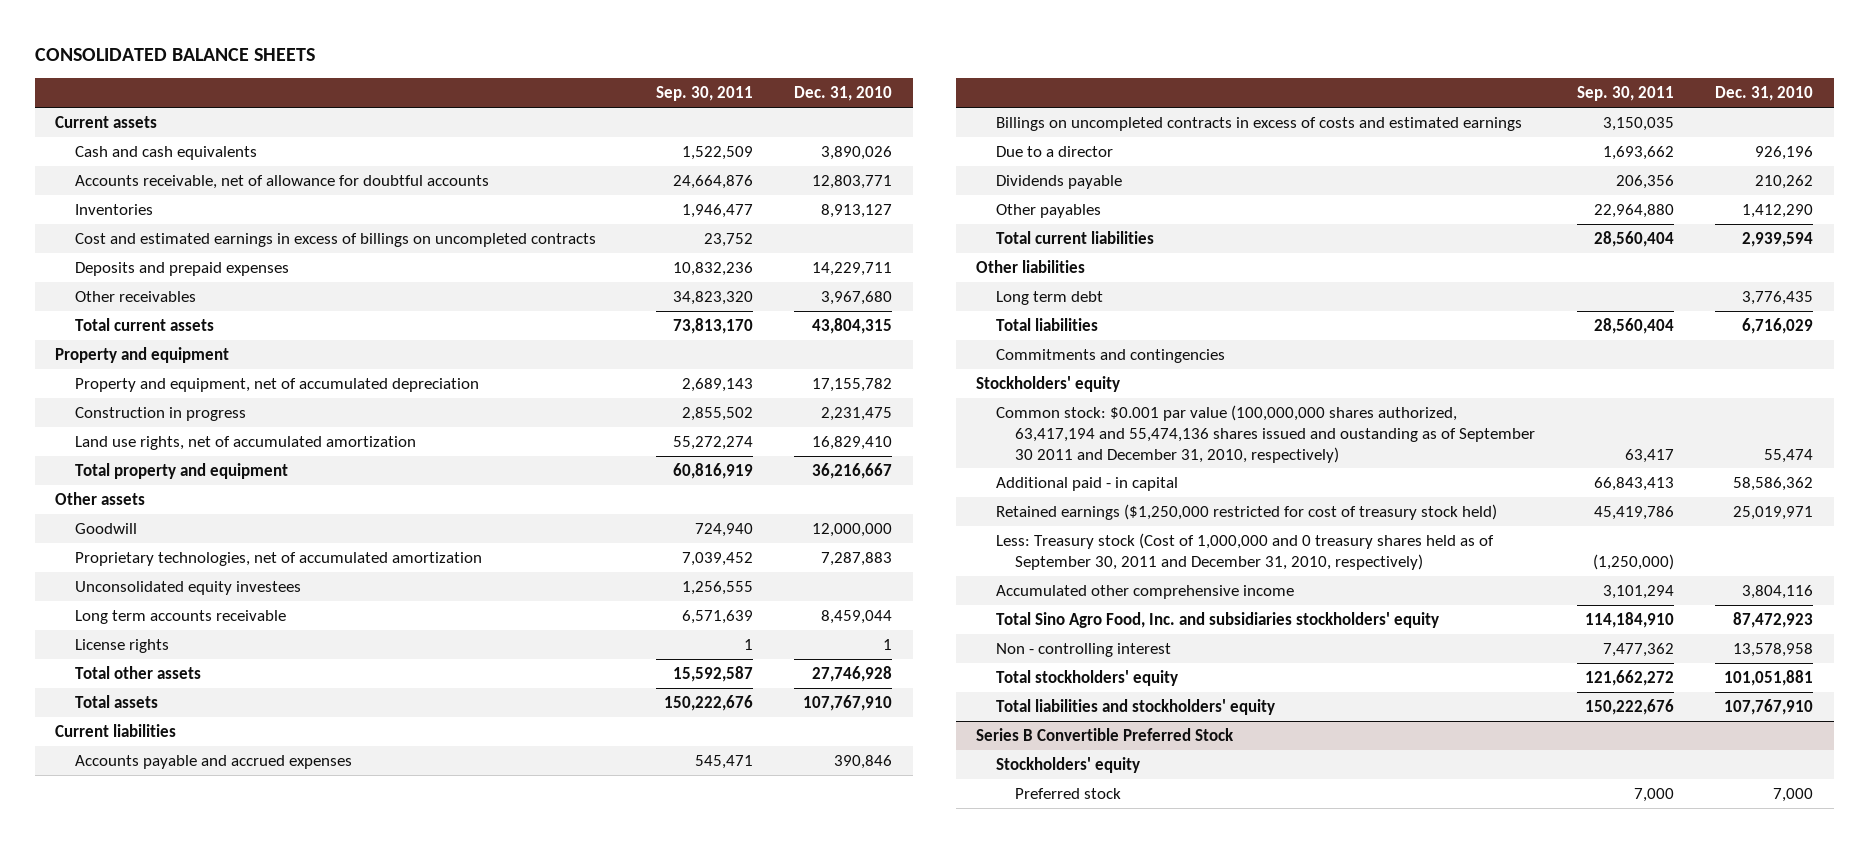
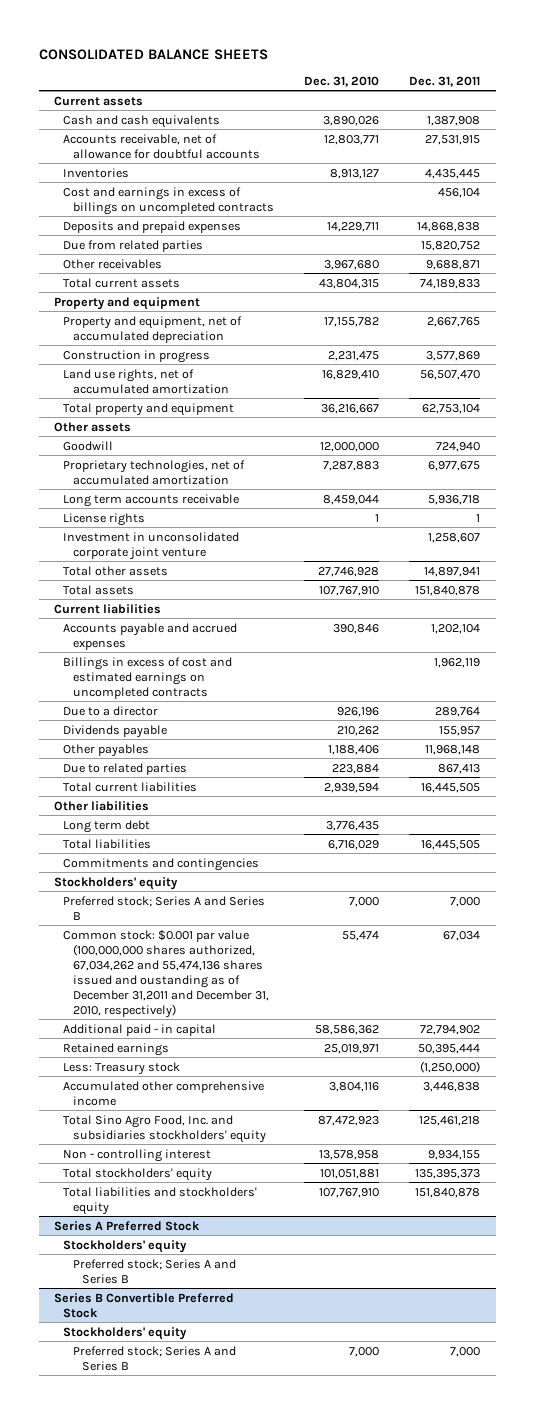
[655,86,753,102] Sep. 30, 2011 -> none
none -> [409,75,481,87] Dec. 31, 2011
[74,232,596,247] Cost and estimated earnings in excess of billings on uncompleted contracts -> [63,186,274,215] Cost and earnings in excess of billings on uncompleted contracts
none -> [63,239,204,252] Due from related parties
[74,580,301,595] Unconsolidated equity investees -> none
none -> [63,531,240,560] Investment in unconsolidated corporate joint venture
[995,116,1522,131] Billings on uncompleted contracts in excess of costs and estimated earnings -> [63,656,233,699] Billings in excess of cost and estimated earnings on uncompleted contracts
[1742,203,1814,218] 1,412,290 -> [328,744,380,755] 1,188,406
none -> [63,762,188,775] Due to related parties
none -> [63,895,266,920] Preferred stock; Series A and Series B
[995,404,1536,463] Common stock: $0.001 par value (100,000,000 shares authorized, 63,417,194 and 55,474,136 shares issued and oustanding as of September 30 2011 and December 31, 2010, respectively) -> [63,929,269,1018] Common stock: $0.001 par value (100,000,000 shares authorized, 67,034,262 and 55,474,136 shares issued and oustanding as of December 31,2011 and December 31, 2010, respectively)
[995,503,1497,520] Retained earnings ($1,250,000 restricted for cost of treasury stock held) -> [63,1042,170,1056] Retained earnings
[995,532,1494,570] Less: Treasury stock (Cost of 1,000,000 and 0 treasury shares held as of September 30, 2011 and December 31, 2010, respectively) -> [63,1061,181,1075] Less: Treasury stock
none -> [53,1220,200,1231] Series A Preferred Stock
none -> [63,1239,188,1253] Stockholders' equity
none -> [72,1258,236,1284] Preferred stock; Series A and Series B
[1015,787,1122,799] Preferred stock -> [72,1345,236,1371] Preferred stock; Series A and Series B

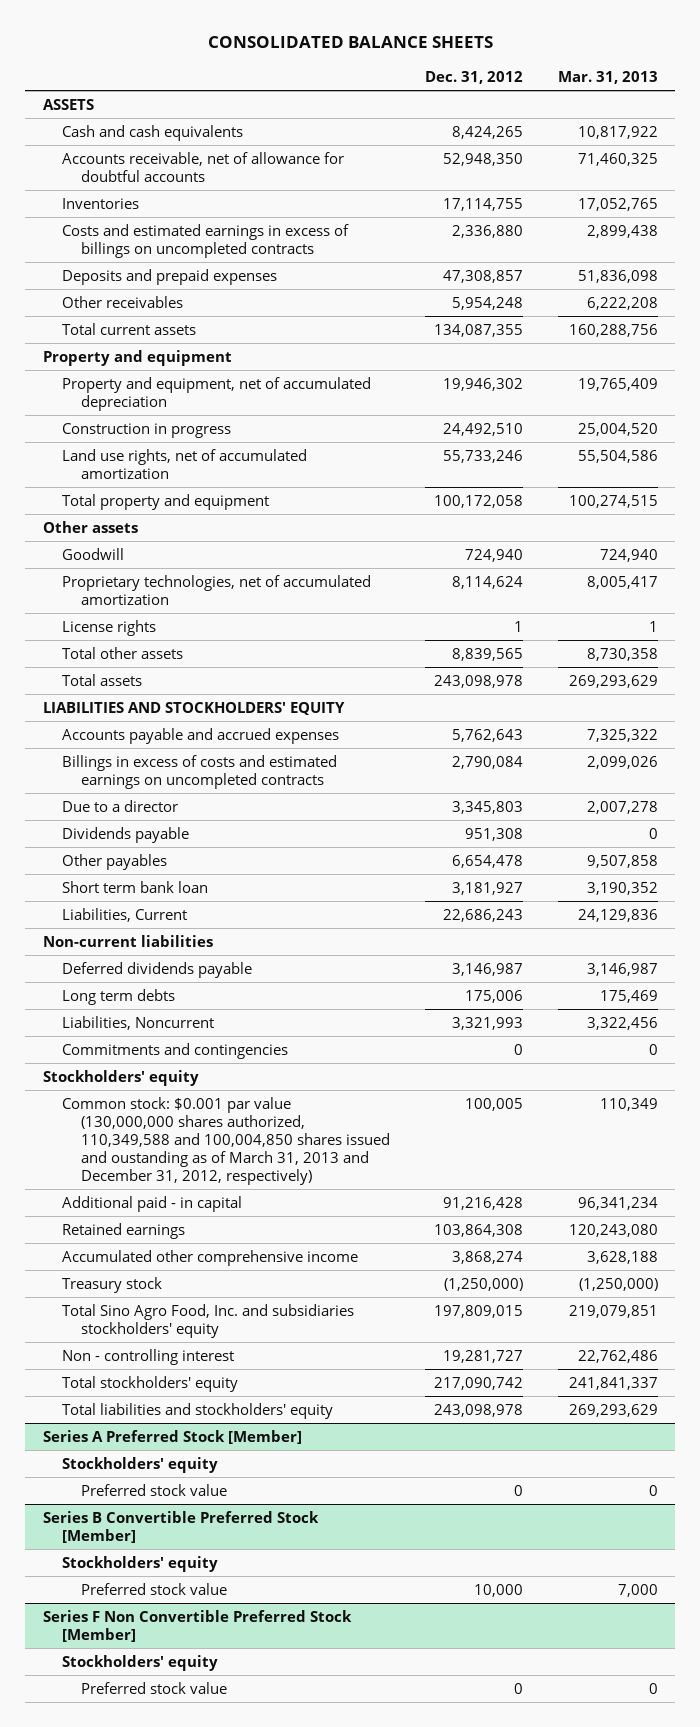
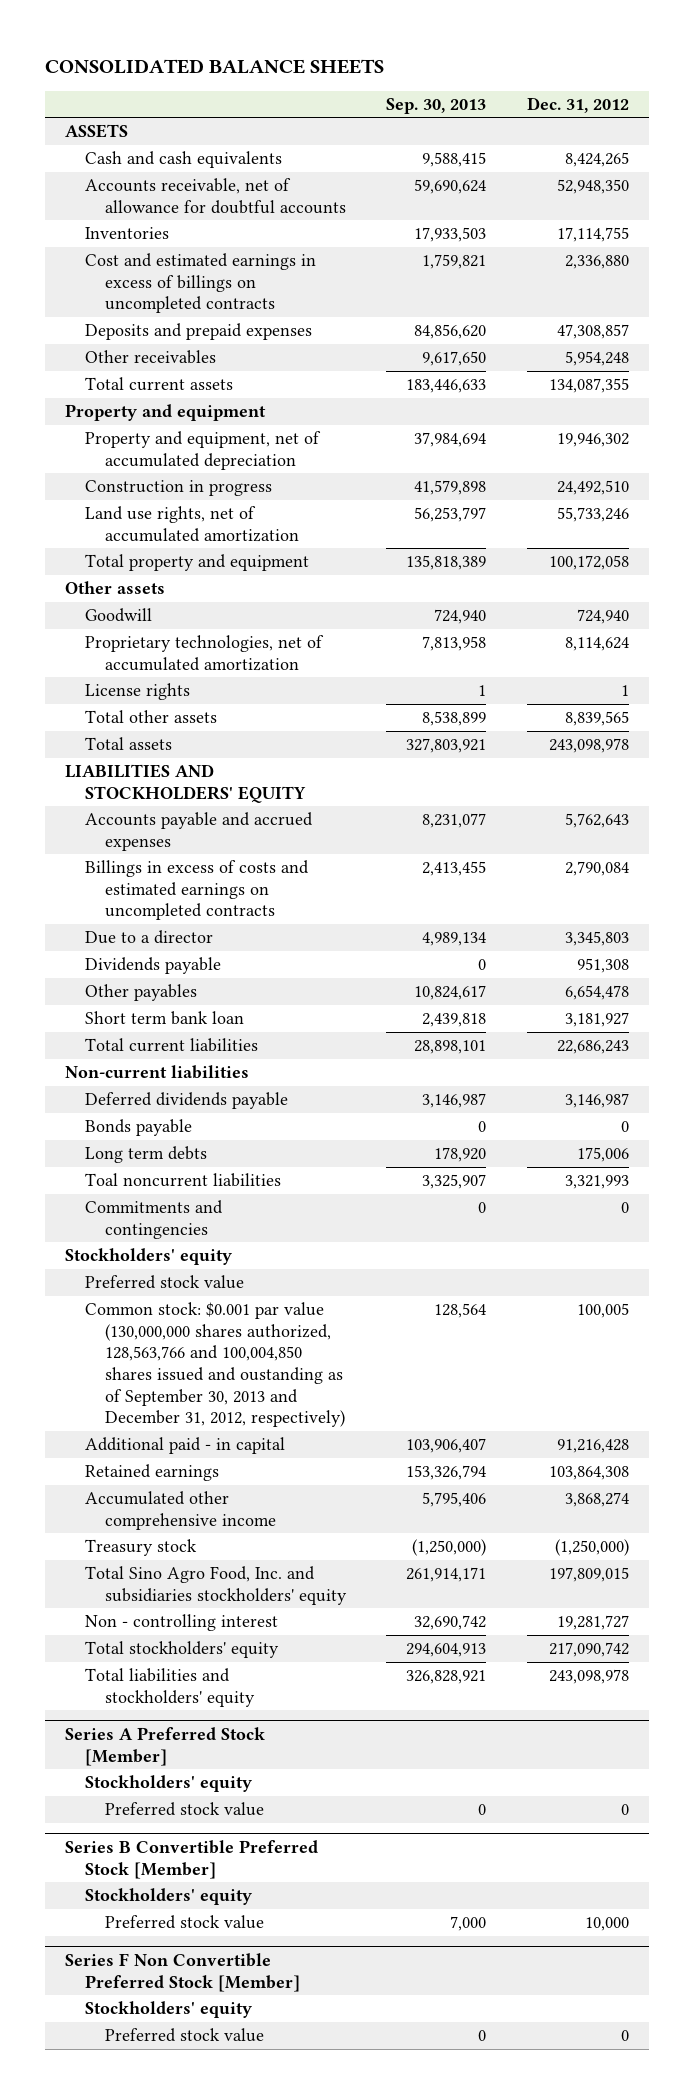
[557,70,658,84] Mar. 31, 2013 -> none
none -> [386,97,487,114] Sep. 30, 2013
[61,223,349,258] Costs and estimated earnings in excess of billings on uncompleted contracts -> [85,253,317,314] Cost and estimated earnings in excess of billings on uncompleted contracts
[61,907,187,922] Liabilities, Current -> [85,1038,259,1053] Total current liabilities
none -> [85,1119,193,1137] Bonds payable
[61,1015,214,1030] Liabilities, Noncurrent -> [85,1173,282,1188] Toal noncurrent liabilities
none -> [85,1275,245,1290] Preferred stock value
[61,1096,390,1186] Common stock: $0.001 par value (130,000,000 shares authorized, 110,349,588 and 100,004,850 shares issued and oustanding as of March 31, 2013 and December 31, 2012, respectively) -> [85,1302,346,1428] Common stock: $0.001 par value (130,000,000 shares authorized, 128,563,766 and 100,004,850 shares issued and oustanding as of September 30, 2013 and December 31, 2012, respectively)

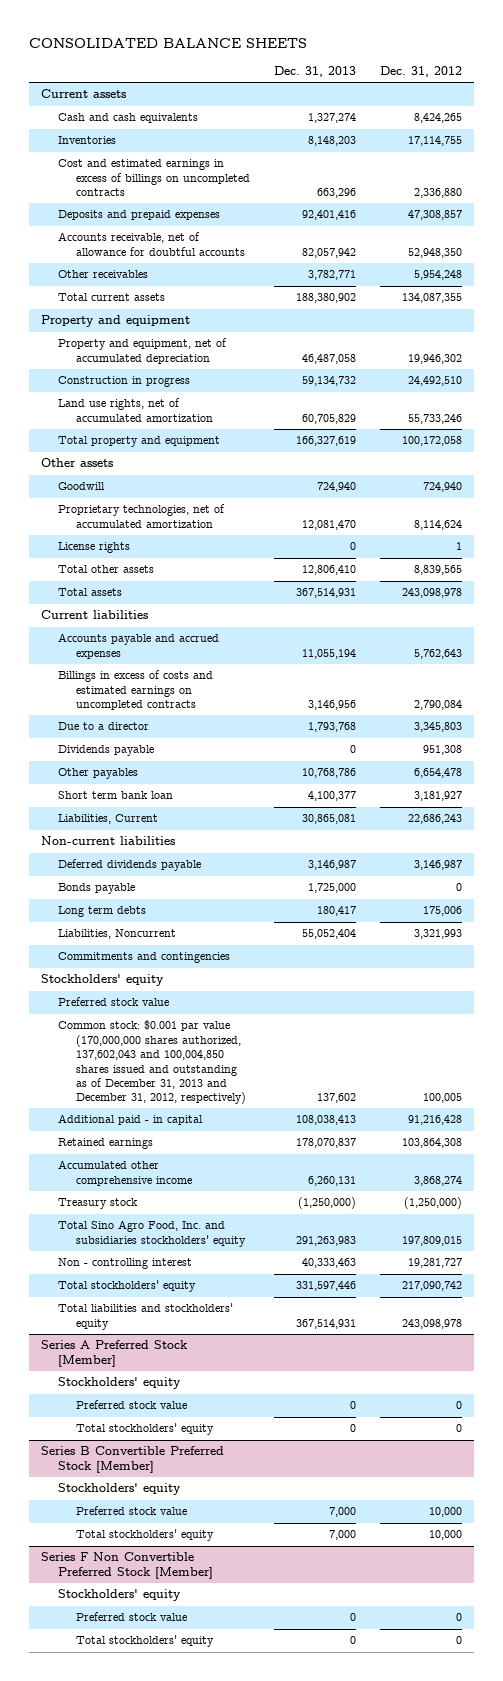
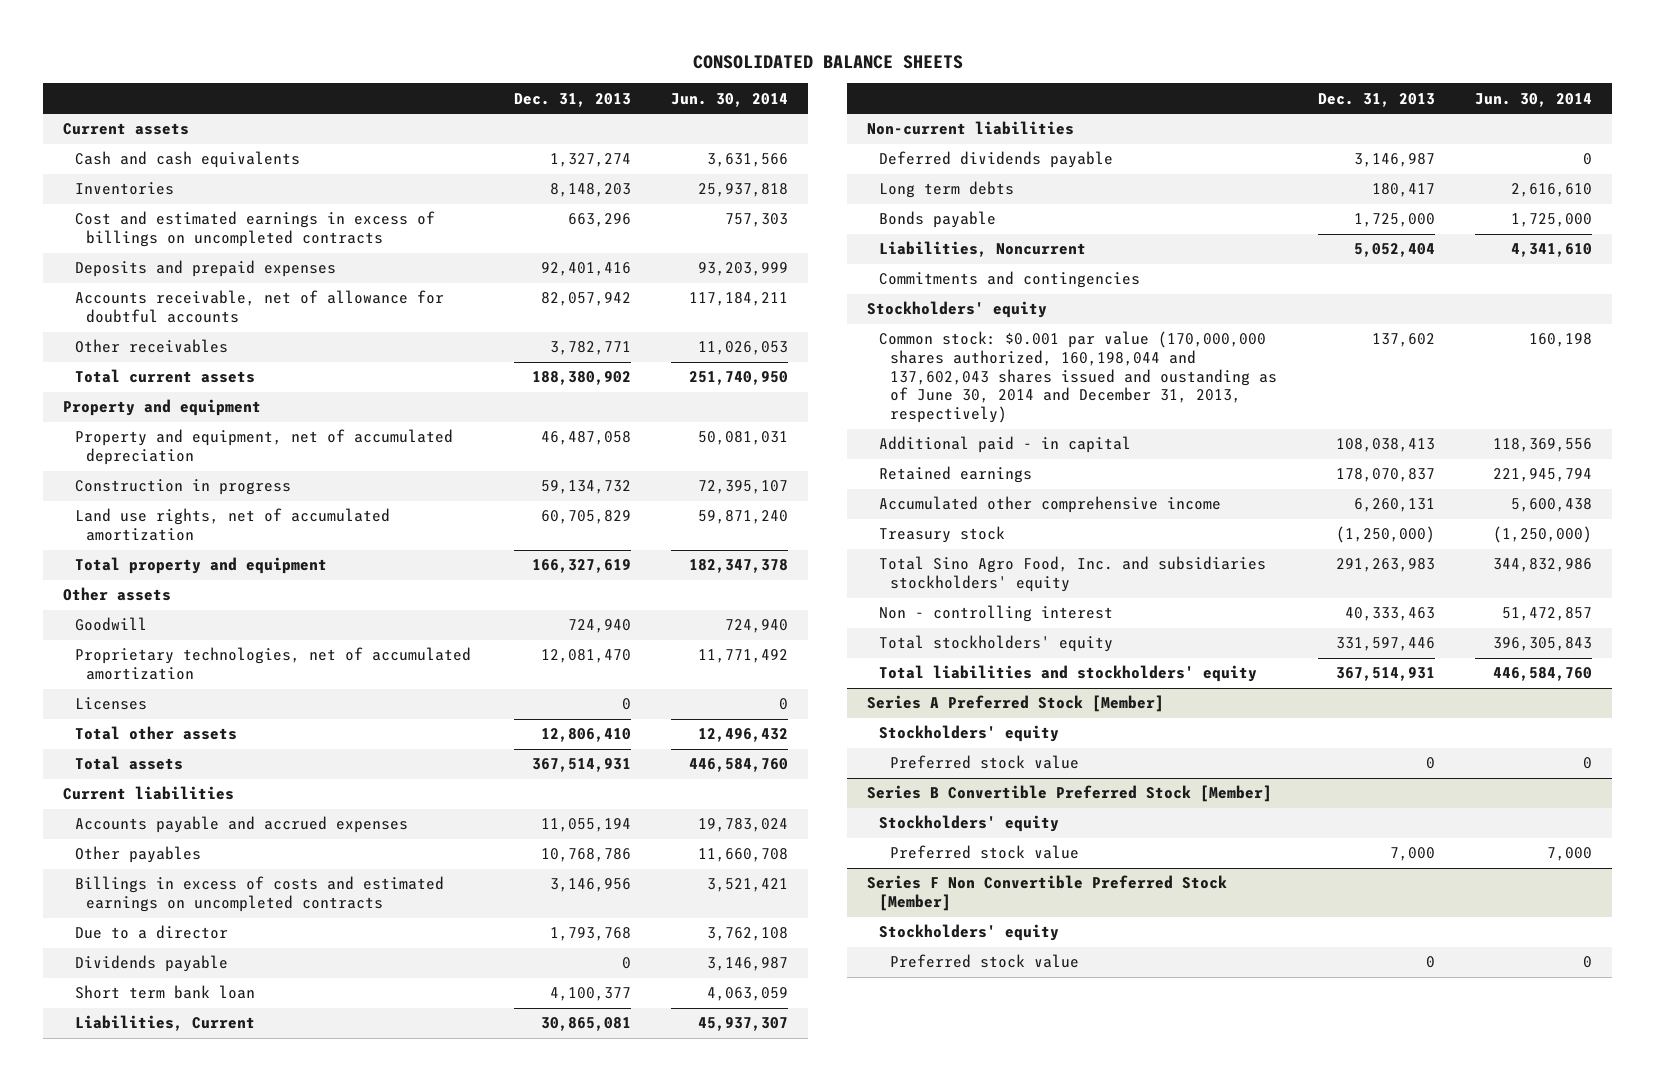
[380,66,463,78] Dec. 31, 2012 -> none
none -> [670,92,788,107] Jun. 30, 2014
[58,542,131,554] License rights -> [74,697,147,711] Licenses
[58,768,139,780] Other payables -> [74,846,201,864] Other payables
[58,883,136,895] Bonds payable -> [878,211,996,229] Bonds payable
[301,929,356,940] 55,052,404 -> [1353,243,1435,258] 5,052,404
[58,997,170,1007] Preferred stock value -> none
[58,1020,246,1105] Common stock: $0.001 par value (170,000,000 shares authorized, 137,602,043 and 100,004,850 shares issued and outstanding as of December 31, 2013 and December 31, 2012, respectively) -> [878,331,1278,424] Common stock: $0.001 par value (170,000,000 shares authorized, 160,198,044 and 137,602,043 shares issued and oustanding as of June 30, 2014 and December 31, 2013, respectively)
[75,1423,214,1436] Total stockholders' equity -> none
[75,1529,214,1542] Total stockholders' equity -> none
[75,1635,214,1648] Total stockholders' equity -> none

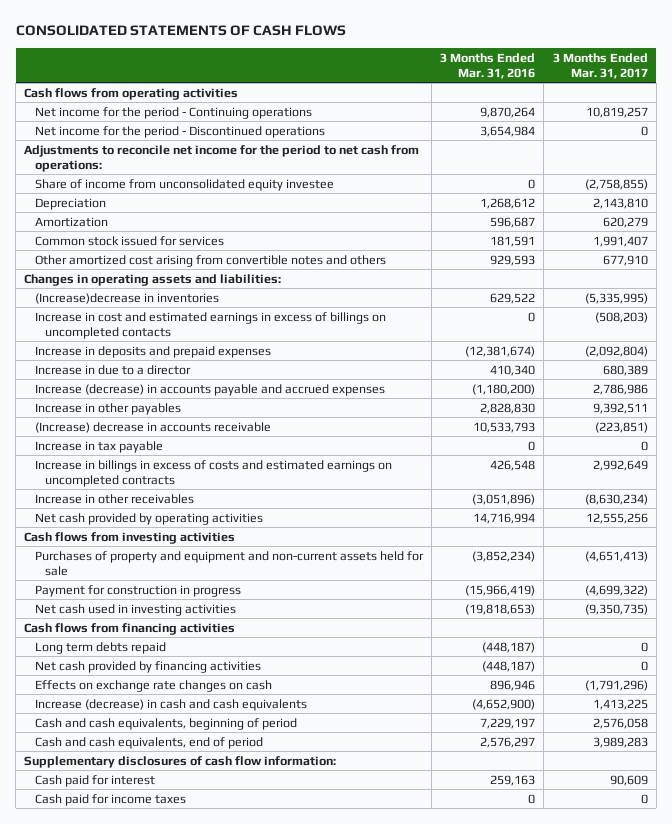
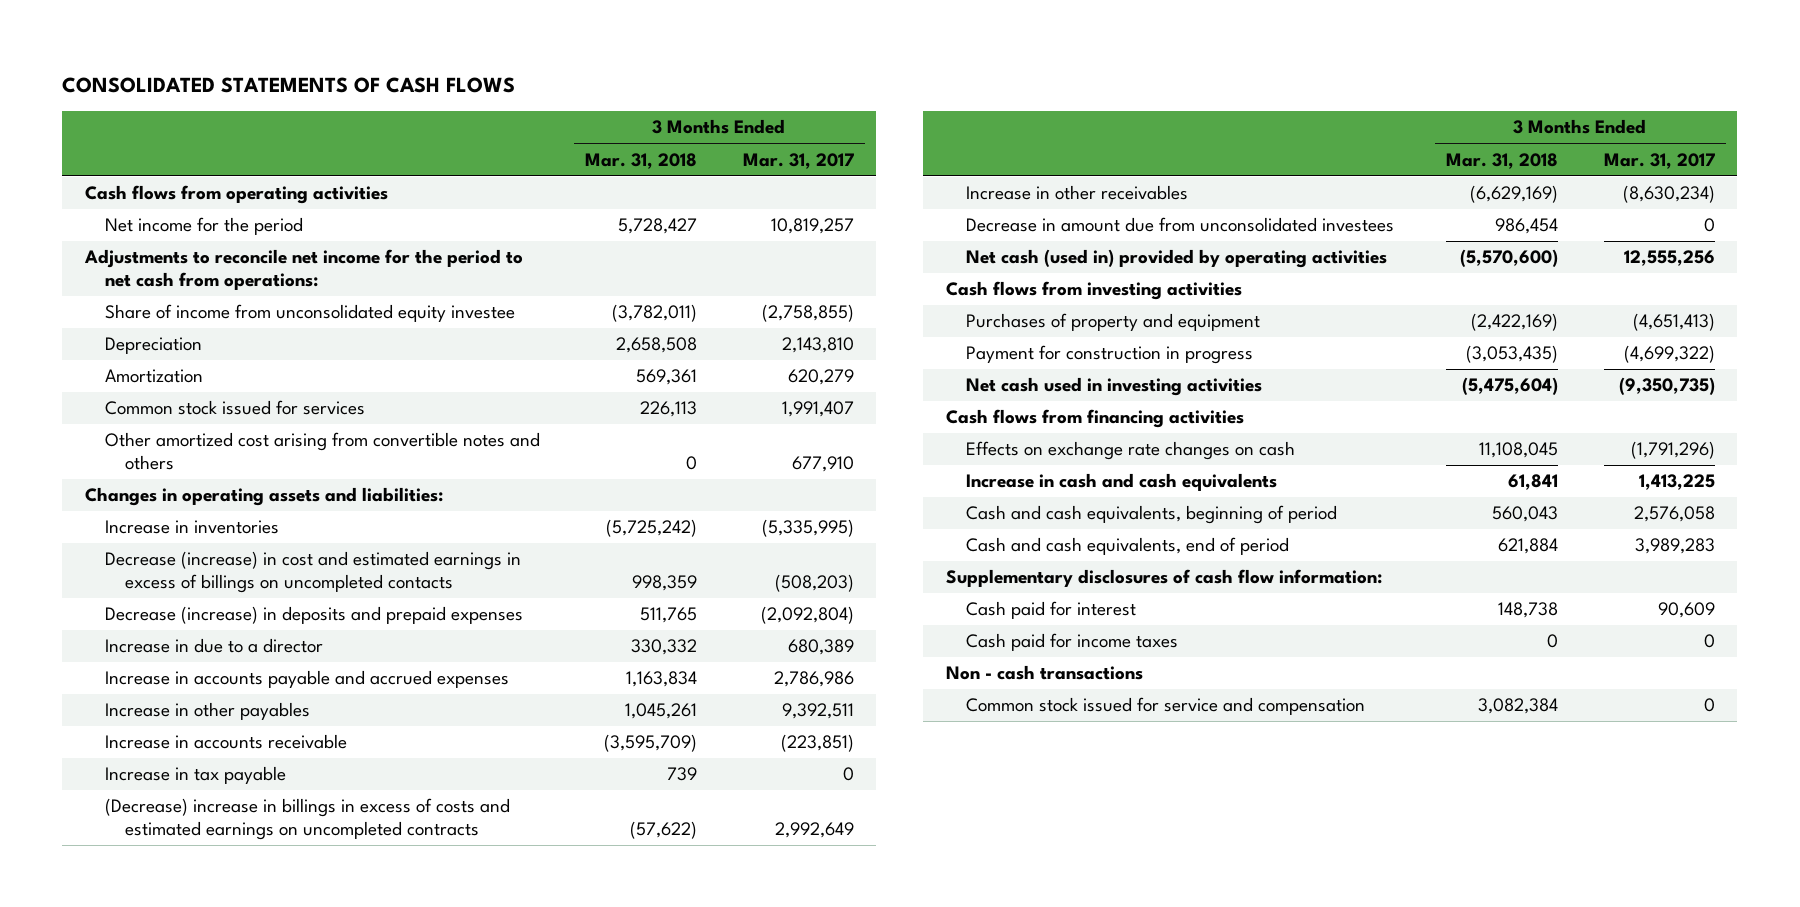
[440,52,536,79] 3 Months Ended Mar. 31, 2016 -> none
none -> [585,152,698,169] Mar. 31, 2018
[34,125,325,138] Net income for the period - Discontinued operations -> none
[34,106,312,119] Net income for the period - Continuing operations -> [105,217,304,236] Net income for the period
[34,292,219,304] (Increase)decrease in inventories -> [105,520,280,535] Increase in inventories
[34,311,386,339] Increase in cost and estimated earnings in excess of billings on uncompleted contacts -> [105,551,522,593] Decrease (increase) in cost and estimated earnings in excess of billings on uncompleted contacts
[34,345,271,358] Increase in deposits and prepaid expenses -> [105,606,524,625] Decrease (increase) in deposits and prepaid expenses
[34,383,385,396] Increase (decrease) in accounts payable and accrued expenses -> [105,670,510,689] Increase in accounts payable and accrued expenses
[34,421,271,433] (Increase) decrease in accounts receivable -> [105,734,348,750] Increase in accounts receivable
[34,459,392,487] Increase in billings in excess of costs and estimated earnings on uncompleted contracts -> [105,798,511,840] (Decrease) increase in billings in excess of costs and estimated earnings on uncompleted contracts
none -> [966,217,1395,233] Decrease in amount due from unconsolidated investees
[34,512,263,525] Net cash provided by operating activities -> [966,249,1388,269] Net cash (used in) provided by operating activities
[34,550,424,576] Purchases of property and equipment and non-current assets held for sale -> [966,313,1261,332] Purchases of property and equipment
[34,641,166,654] Long term debts repaid -> none
[34,660,261,673] Net cash provided by financing activities -> none
[34,698,307,711] Increase (decrease) in cash and cash equivalents -> [966,473,1278,492] Increase in cash and cash equivalents
none -> [946,665,1144,681] Non - cash transactions
none -> [966,697,1366,716] Common stock issued for service and compensation

